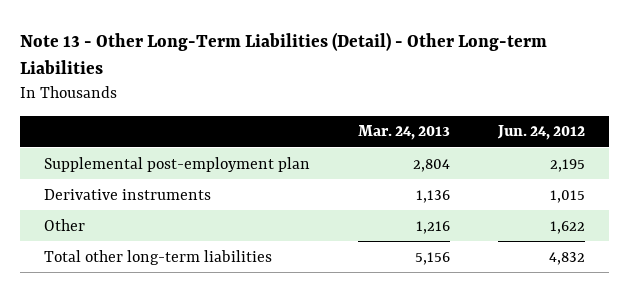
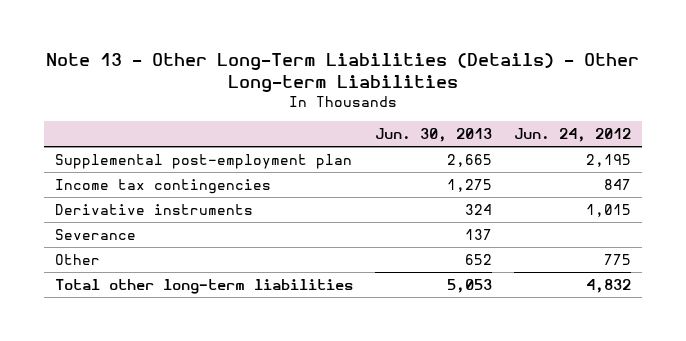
[19,31,547,75] Note 13 - Other Long-Term Liabilities (Detail) - Other Long-term Liabilities -> [45,52,639,92] Note 13 - Other Long-Term Liabilities (Details) - Other Long-term Liabilities
[357,125,450,141] Mar. 24, 2013 -> none
none -> [374,128,492,143] Jun. 30, 2013
none -> [54,179,271,195] Income tax contingencies
none -> [54,229,136,241] Severance
[550,220,586,234] 1,622 -> [603,254,631,266] 775

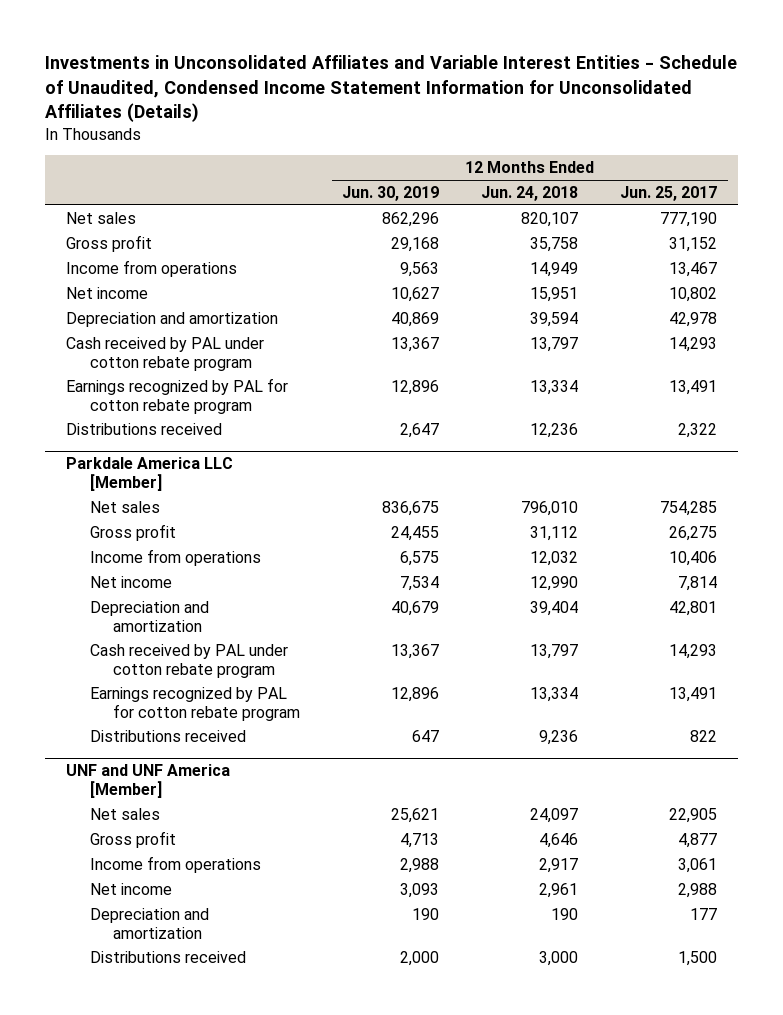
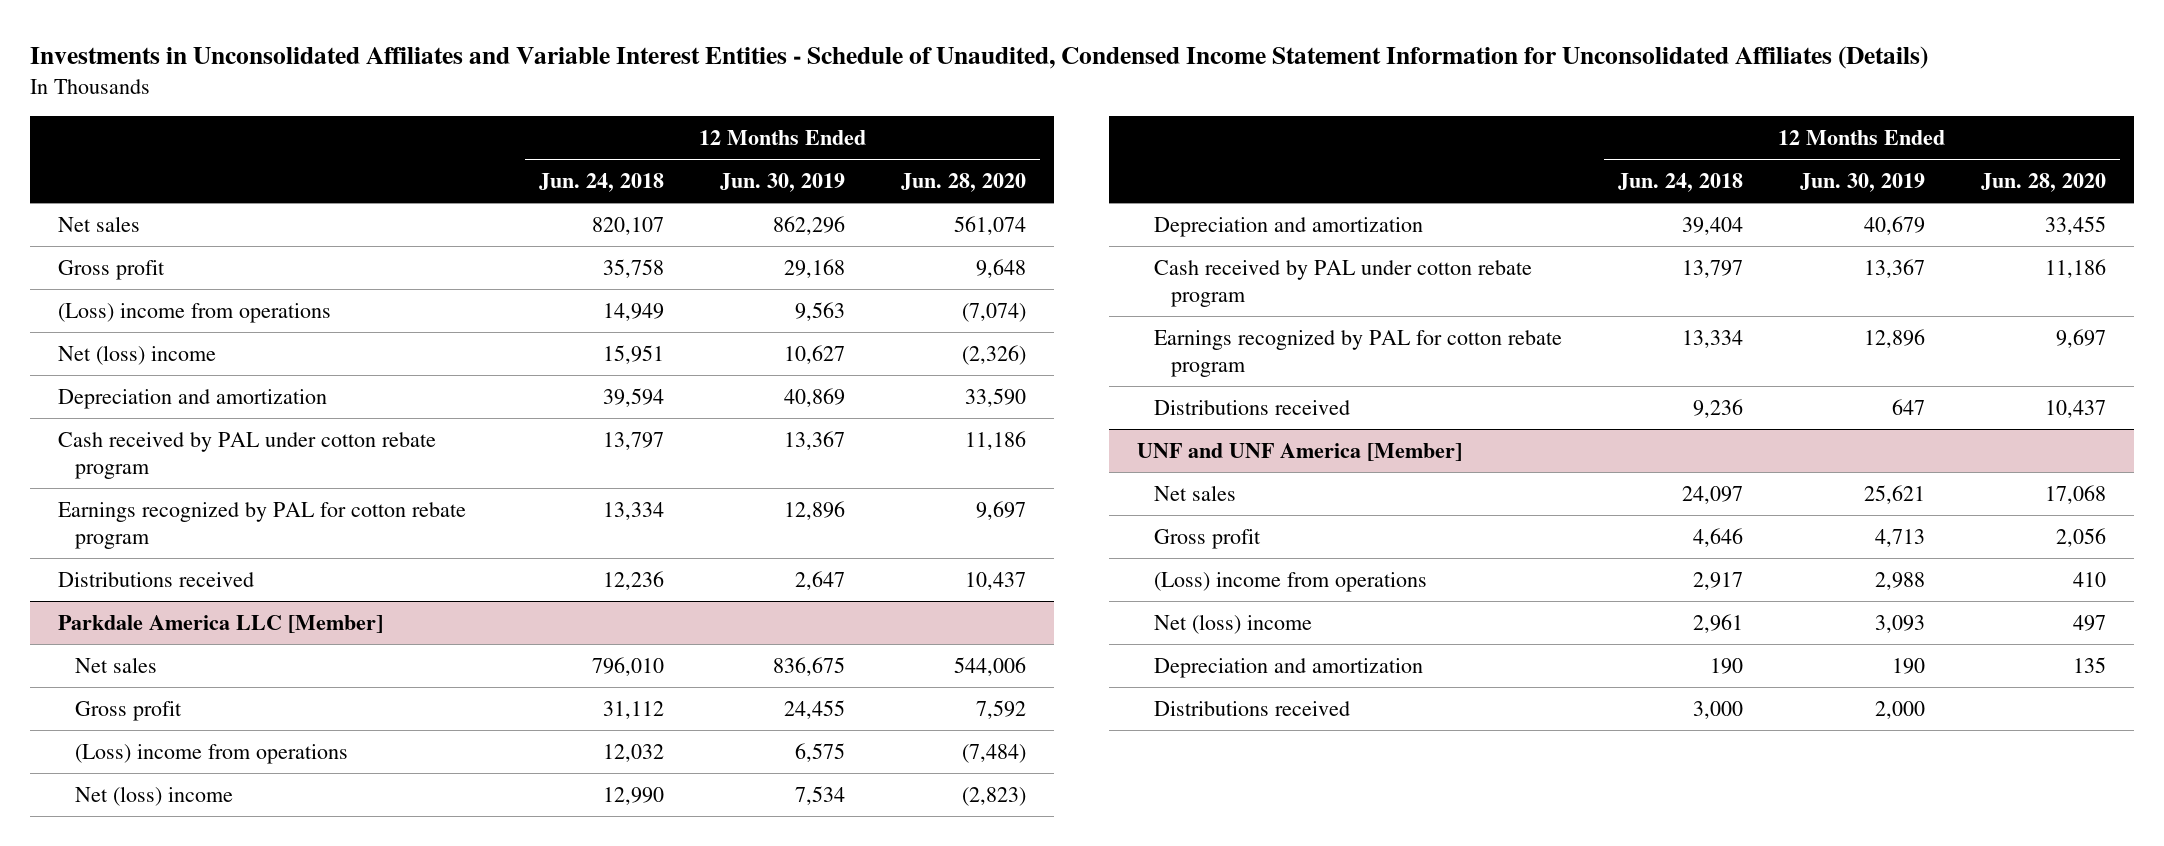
[620,186,718,202] Jun. 25, 2017 -> none
none -> [901,172,1027,192] Jun. 28, 2020
[65,259,237,277] Income from operations -> [58,302,332,323] (Loss) income from operations
[65,286,148,299] Net income -> [58,344,217,365] Net (loss) income
[89,548,261,566] Income from operations -> [75,743,349,764] (Loss) income from operations
[89,575,172,588] Net income -> [75,785,234,806] Net (loss) income
[89,855,261,873] Income from operations -> [1154,571,1428,592] (Loss) income from operations
[89,882,172,895] Net income -> [1154,613,1313,634] Net (loss) income

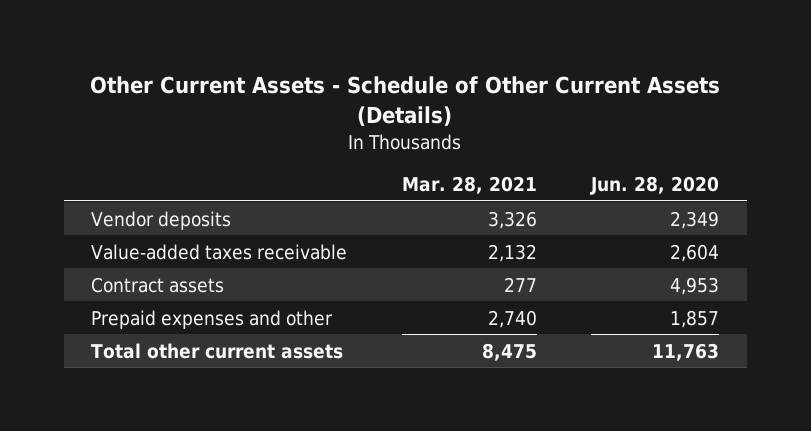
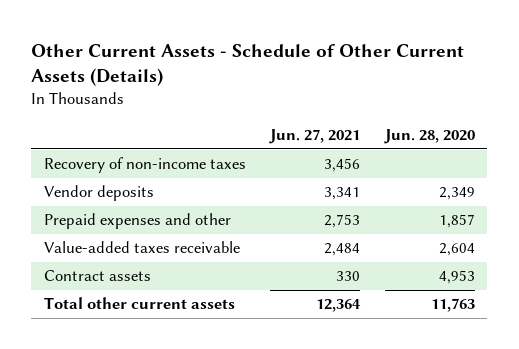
[401,176,537,195] Mar. 28, 2021 -> none
none -> [269,128,361,144] Jun. 27, 2021
none -> [43,157,246,174] Recovery of non-income taxes
[91,309,334,329] Prepaid expenses and other -> [43,213,231,230] Prepaid expenses and other

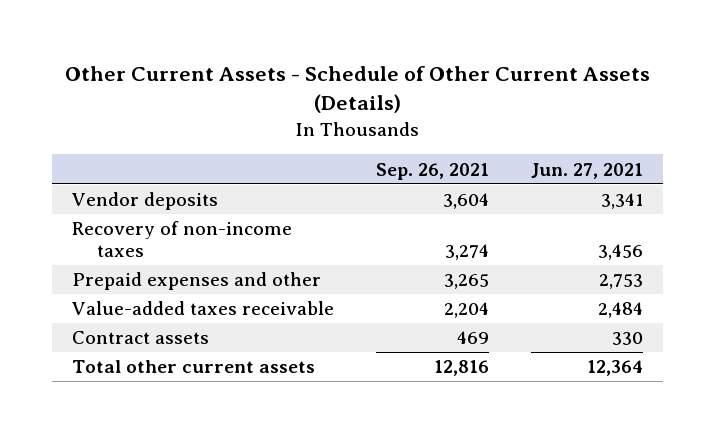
[384,128,476,144] Jun. 28, 2020 -> none
none -> [375,162,489,180] Sep. 26, 2021
[43,157,246,174] Recovery of non-income taxes -> [72,221,293,258] Recovery of non-income taxes

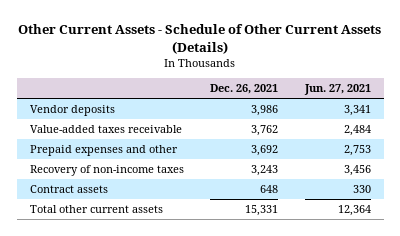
[375,162,489,180] Sep. 26, 2021 -> none
none -> [210,84,279,95] Dec. 26, 2021
[72,272,322,291] Prepaid expenses and other -> [29,145,178,157] Prepaid expenses and other
[72,221,293,258] Recovery of non-income taxes -> [29,165,184,177] Recovery of non-income taxes

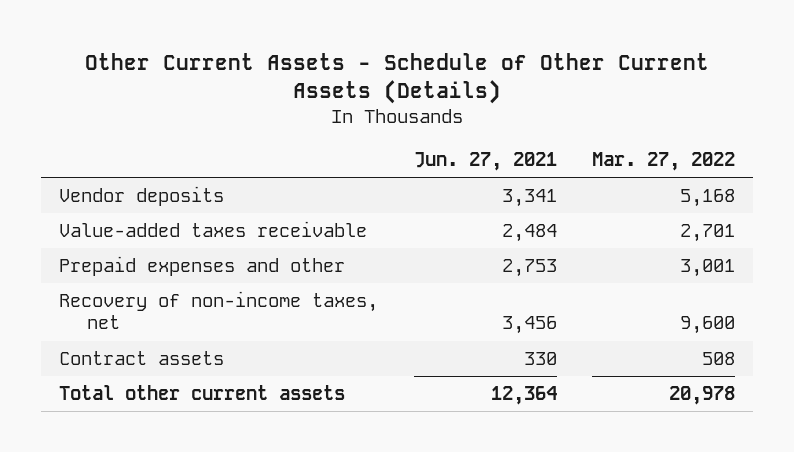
[210,84,279,95] Dec. 26, 2021 -> none
none -> [592,151,736,171] Mar. 27, 2022
[29,165,184,177] Recovery of non-income taxes -> [59,291,379,330] Recovery of non-income taxes, net

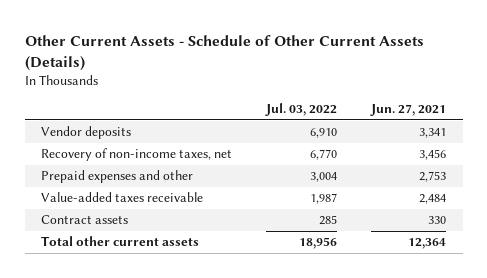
[592,151,736,171] Mar. 27, 2022 -> none
none -> [265,103,338,117] Jul. 03, 2022
[59,256,346,277] Prepaid expenses and other -> [41,170,194,184] Prepaid expenses and other
[59,221,368,238] Value-added taxes receivable -> [41,192,204,203] Value-added taxes receivable

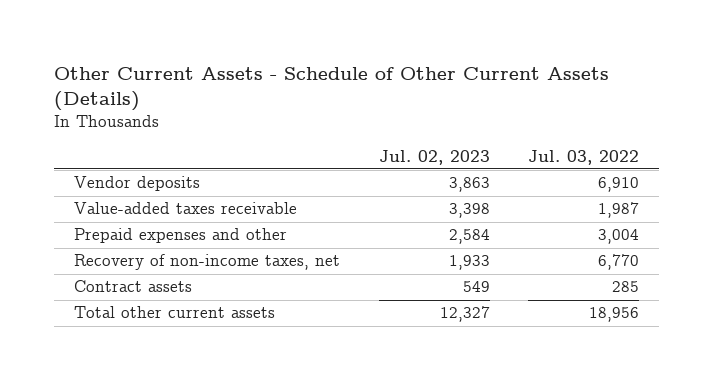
[369,104,446,117] Jun. 27, 2021 -> none
none -> [378,149,490,165] Jul. 02, 2023
[41,170,194,184] Prepaid expenses and other -> [73,228,287,244] Prepaid expenses and other
[41,148,233,162] Recovery of non-income taxes, net -> [73,254,340,271] Recovery of non-income taxes, net

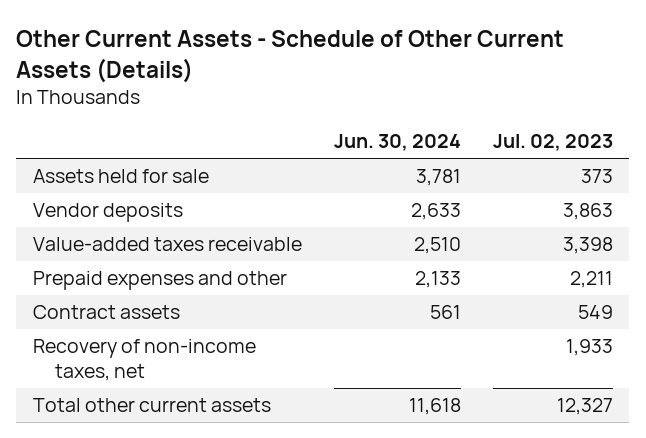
[528,149,640,165] Jul. 03, 2022 -> none
none -> [333,134,461,152] Jun. 30, 2024
none -> [32,169,209,184] Assets held for sale
[448,229,490,245] 2,584 -> [570,271,614,289] 2,211
[73,254,340,271] Recovery of non-income taxes, net -> [32,339,256,381] Recovery of non-income taxes, net

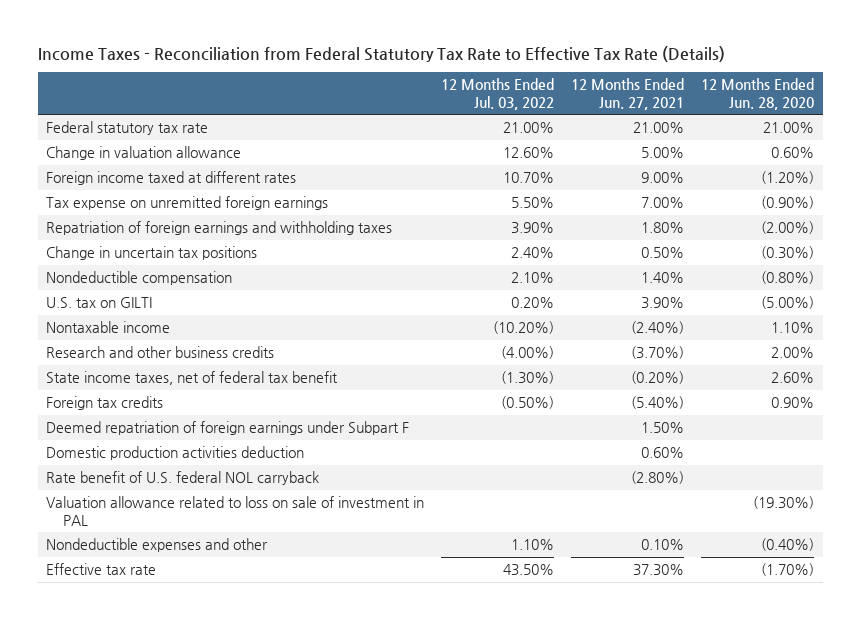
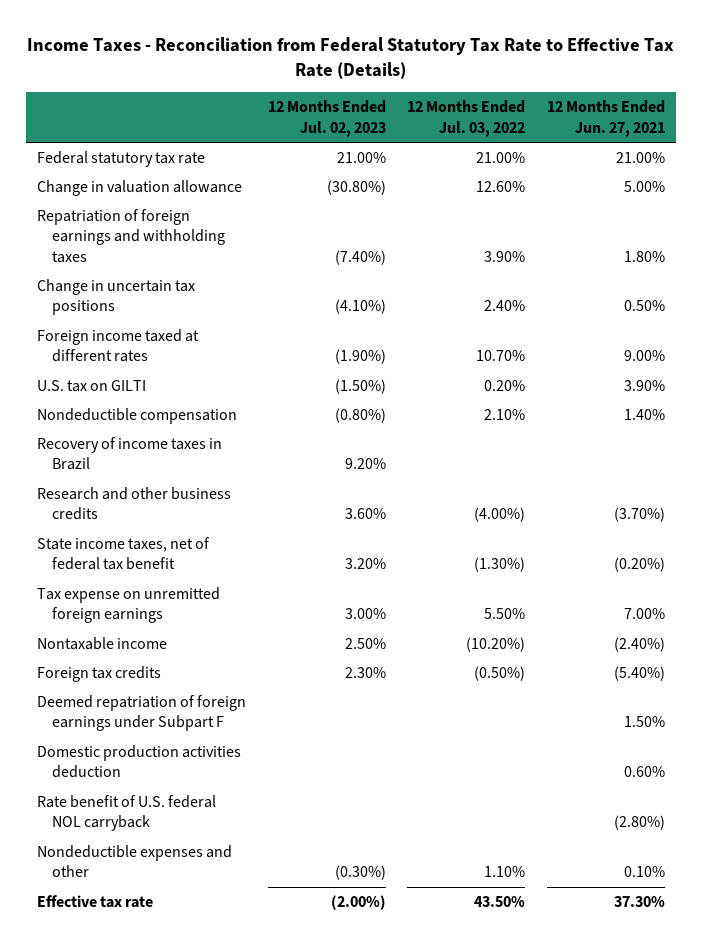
[701,78,815,110] 12 Months Ended Jun. 28, 2020 -> none
none -> [267,100,386,137] 12 Months Ended Jul. 02, 2023
[46,171,297,186] Foreign income taxed at different rates -> [36,328,199,363] Foreign income taxed at different rates
[46,271,233,286] Nondeductible compensation -> [36,407,237,424] Nondeductible compensation
none -> [36,436,222,471] Recovery of income taxes in Brazil
[46,196,329,211] Tax expense on unremitted foreign earnings -> [36,586,220,624] Tax expense on unremitted foreign earnings
[46,321,171,334] Nontaxable income -> [36,636,167,650] Nontaxable income
[46,496,425,526] Valuation allowance related to loss on sale of investment in PAL -> none

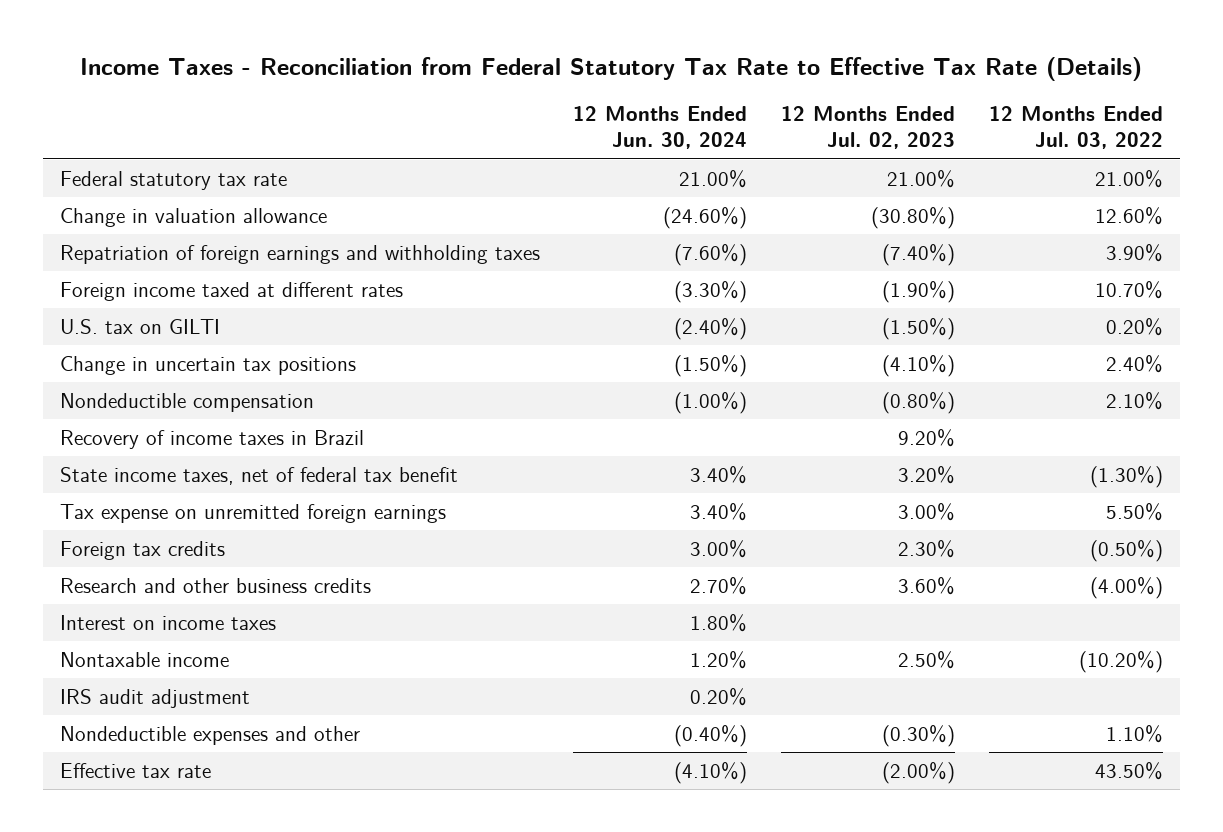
[546,100,665,137] 12 Months Ended Jun. 27, 2021 -> none
none -> [573,105,748,150] 12 Months Ended Jun. 30, 2024
[36,278,195,316] Change in uncertain tax positions -> [59,355,356,375] Change in uncertain tax positions
[36,694,246,732] Deemed repatriation of foreign earnings under Subpart F -> none
[36,744,241,779] Domestic production activities deduction -> none
[36,794,216,832] Rate benefit of U.S. federal NOL carryback -> none
[36,486,231,521] Research and other business credits -> [59,577,371,593] Research and other business credits
none -> [59,614,276,630] Interest on income taxes
[36,636,167,650] Nontaxable income -> [59,651,229,667] Nontaxable income
none -> [59,688,250,708] IRS audit adjustment

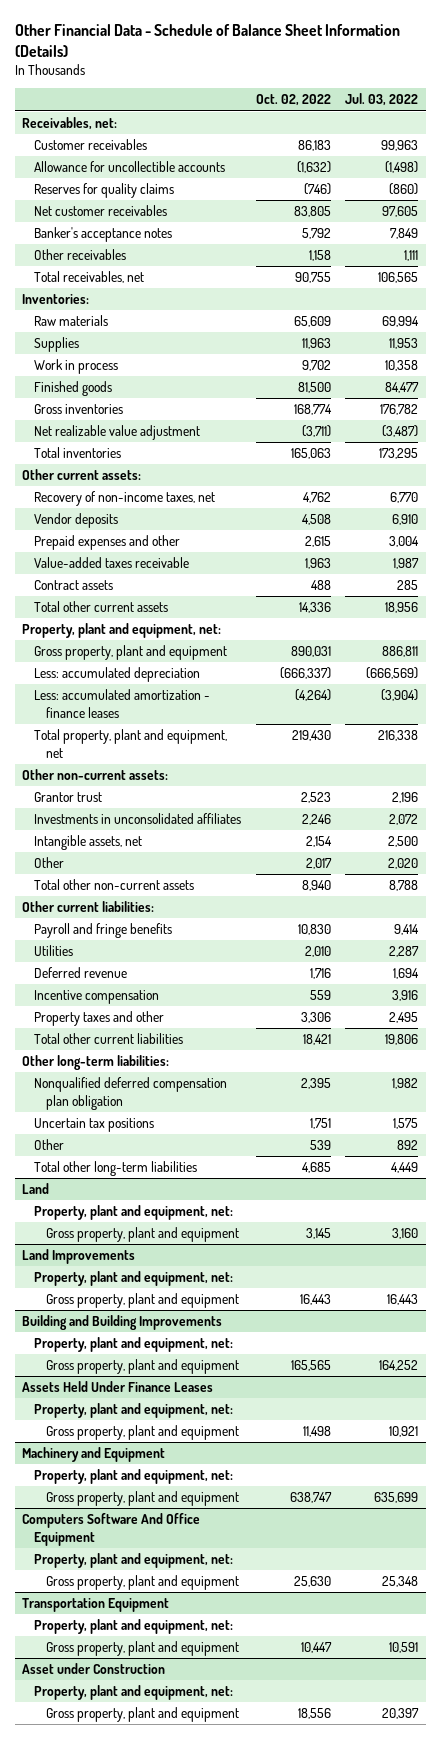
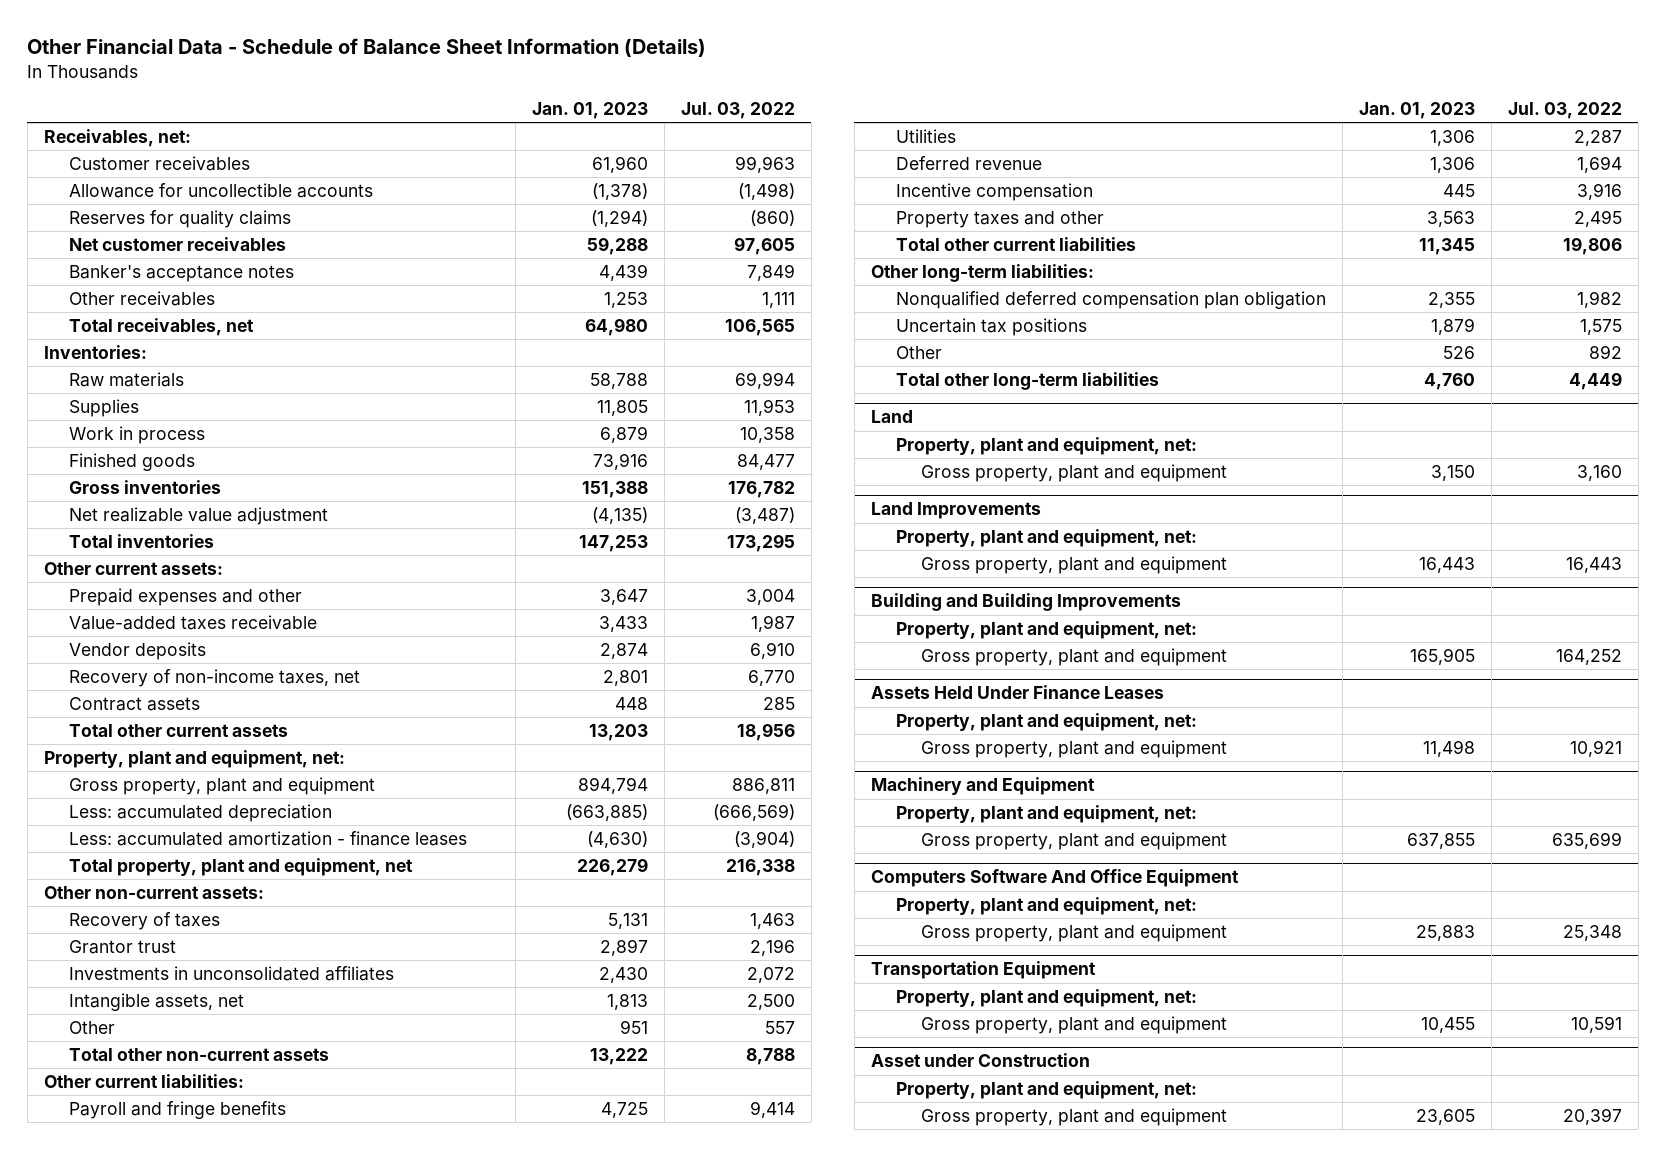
[255,94,331,107] Oct. 02, 2022 -> none
none -> [531,101,648,119] Jan. 01, 2023
[33,513,118,529] Vendor deposits -> [69,641,207,660] Vendor deposits
[33,491,215,507] Recovery of non-income taxes, net -> [69,668,361,687] Recovery of non-income taxes, net
none -> [69,911,221,930] Recovery of taxes
[388,858,419,870] 2,020 -> [764,1020,795,1034] 557

